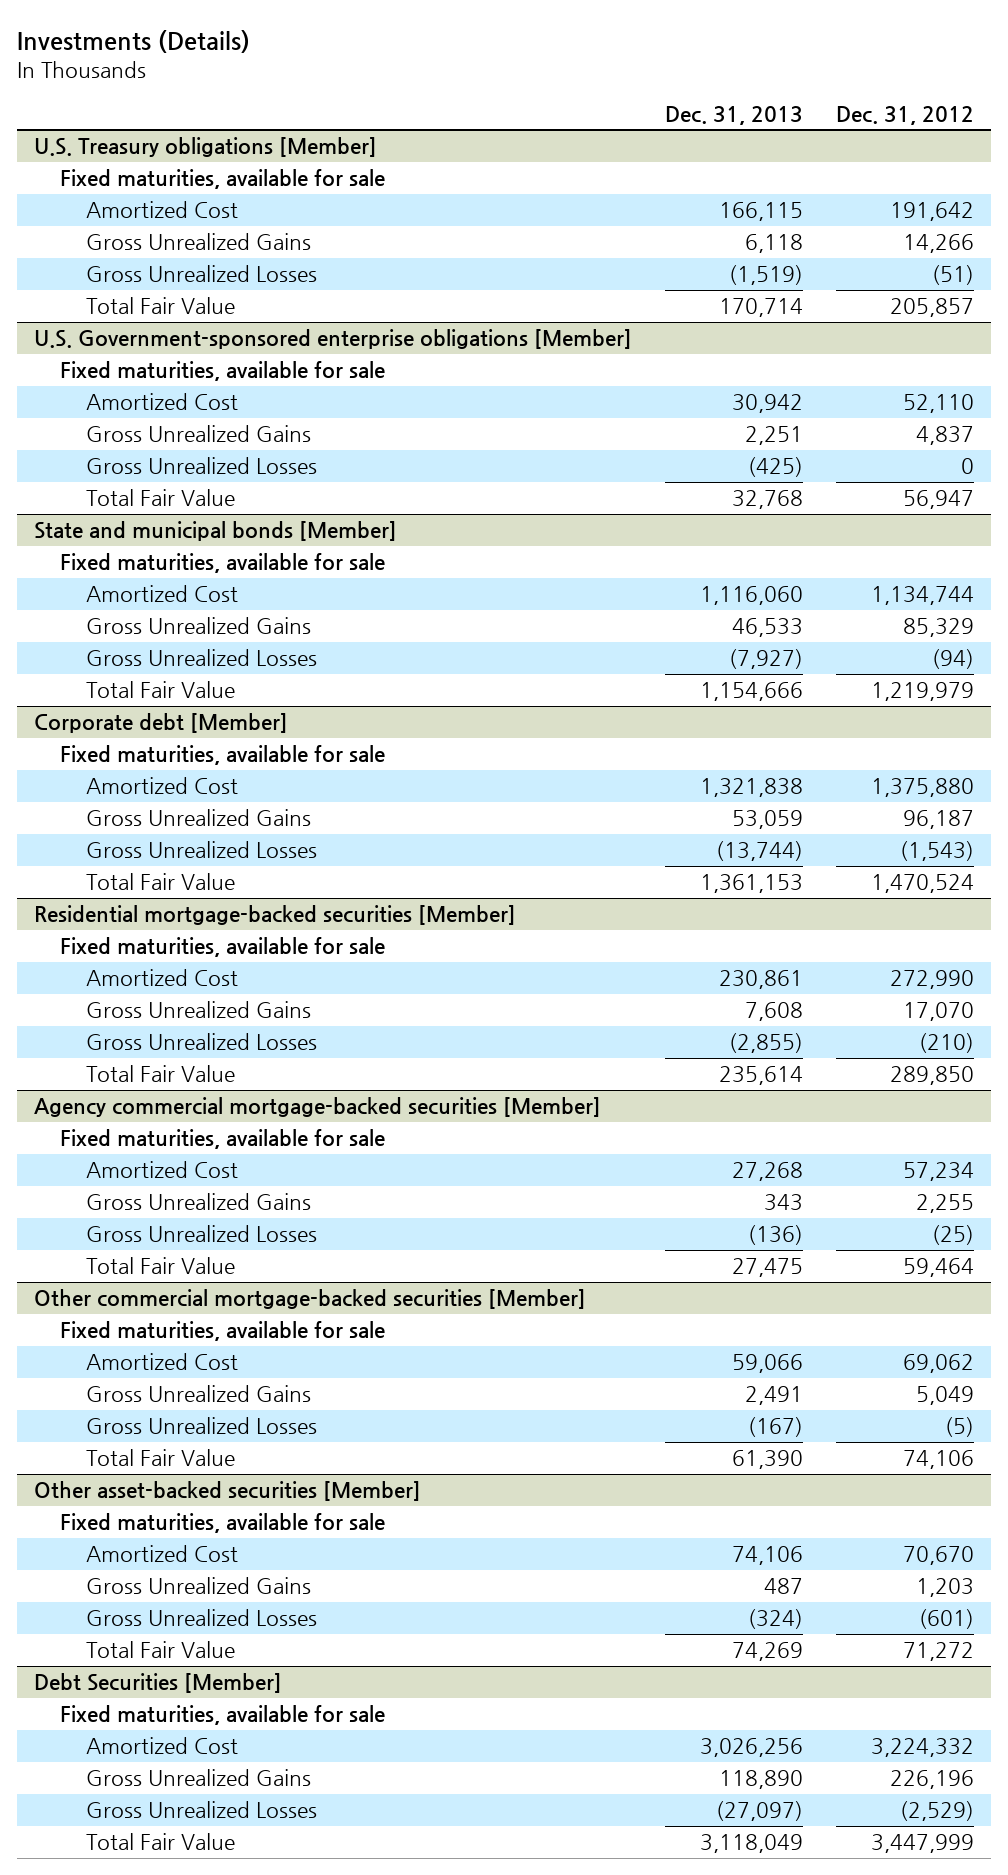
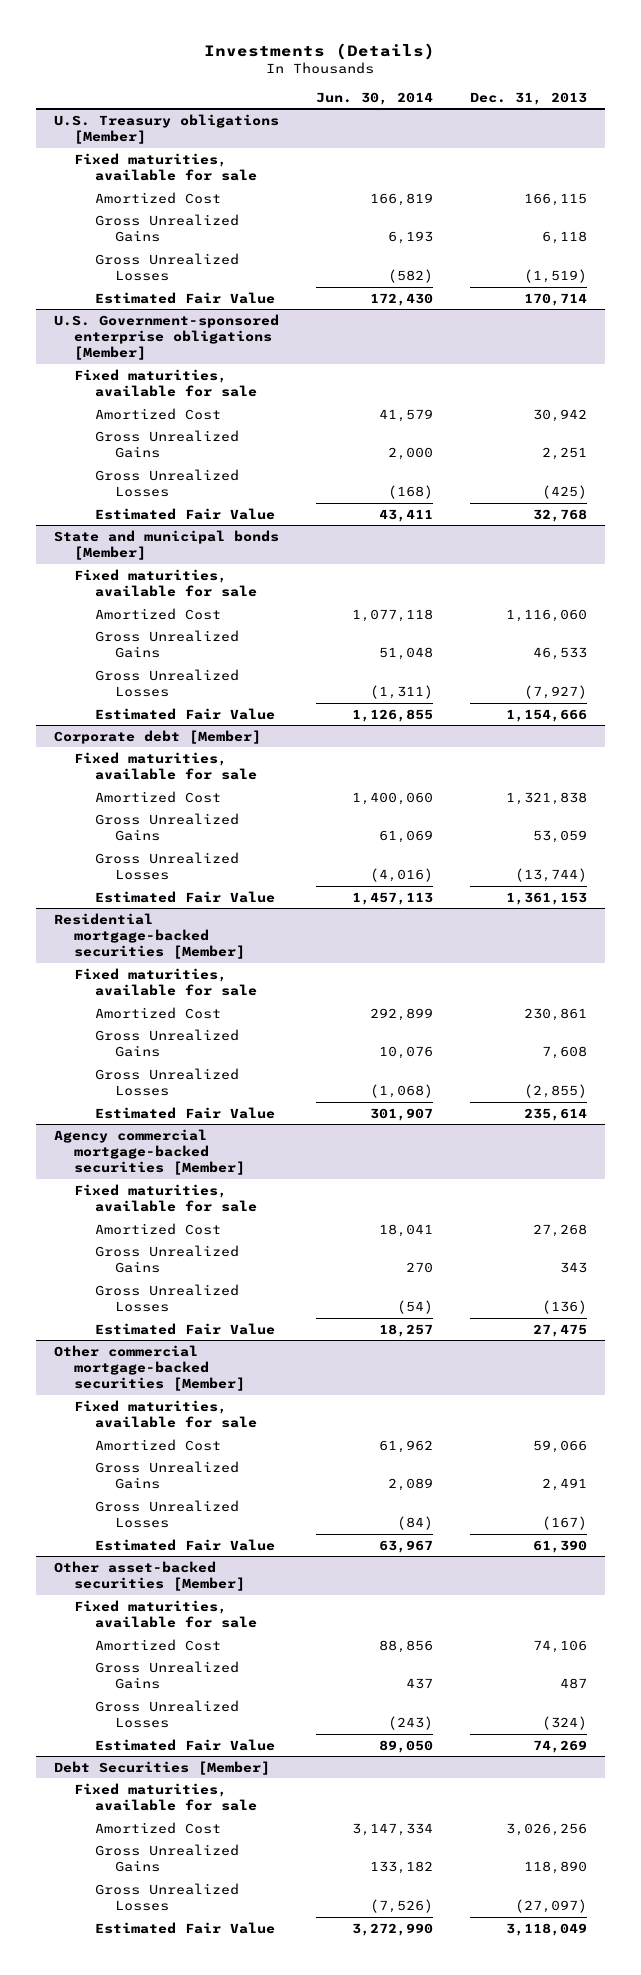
[836,105,975,125] Dec. 31, 2012 -> none
none -> [315,91,433,105] Jun. 30, 2014
[85,297,235,315] Total Fair Value -> [94,291,275,304] Estimated Fair Value
[85,489,235,507] Total Fair Value -> [94,507,275,520] Estimated Fair Value
[85,681,235,699] Total Fair Value -> [94,707,275,720] Estimated Fair Value
[85,873,235,891] Total Fair Value -> [94,890,275,903] Estimated Fair Value
[85,1065,235,1083] Total Fair Value -> [94,1106,275,1119] Estimated Fair Value
[85,1257,235,1275] Total Fair Value -> [94,1322,275,1335] Estimated Fair Value
[85,1449,235,1467] Total Fair Value -> [94,1538,275,1551] Estimated Fair Value
[85,1641,235,1659] Total Fair Value -> [94,1738,275,1751] Estimated Fair Value
[85,1833,235,1851] Total Fair Value -> [94,1921,275,1934] Estimated Fair Value

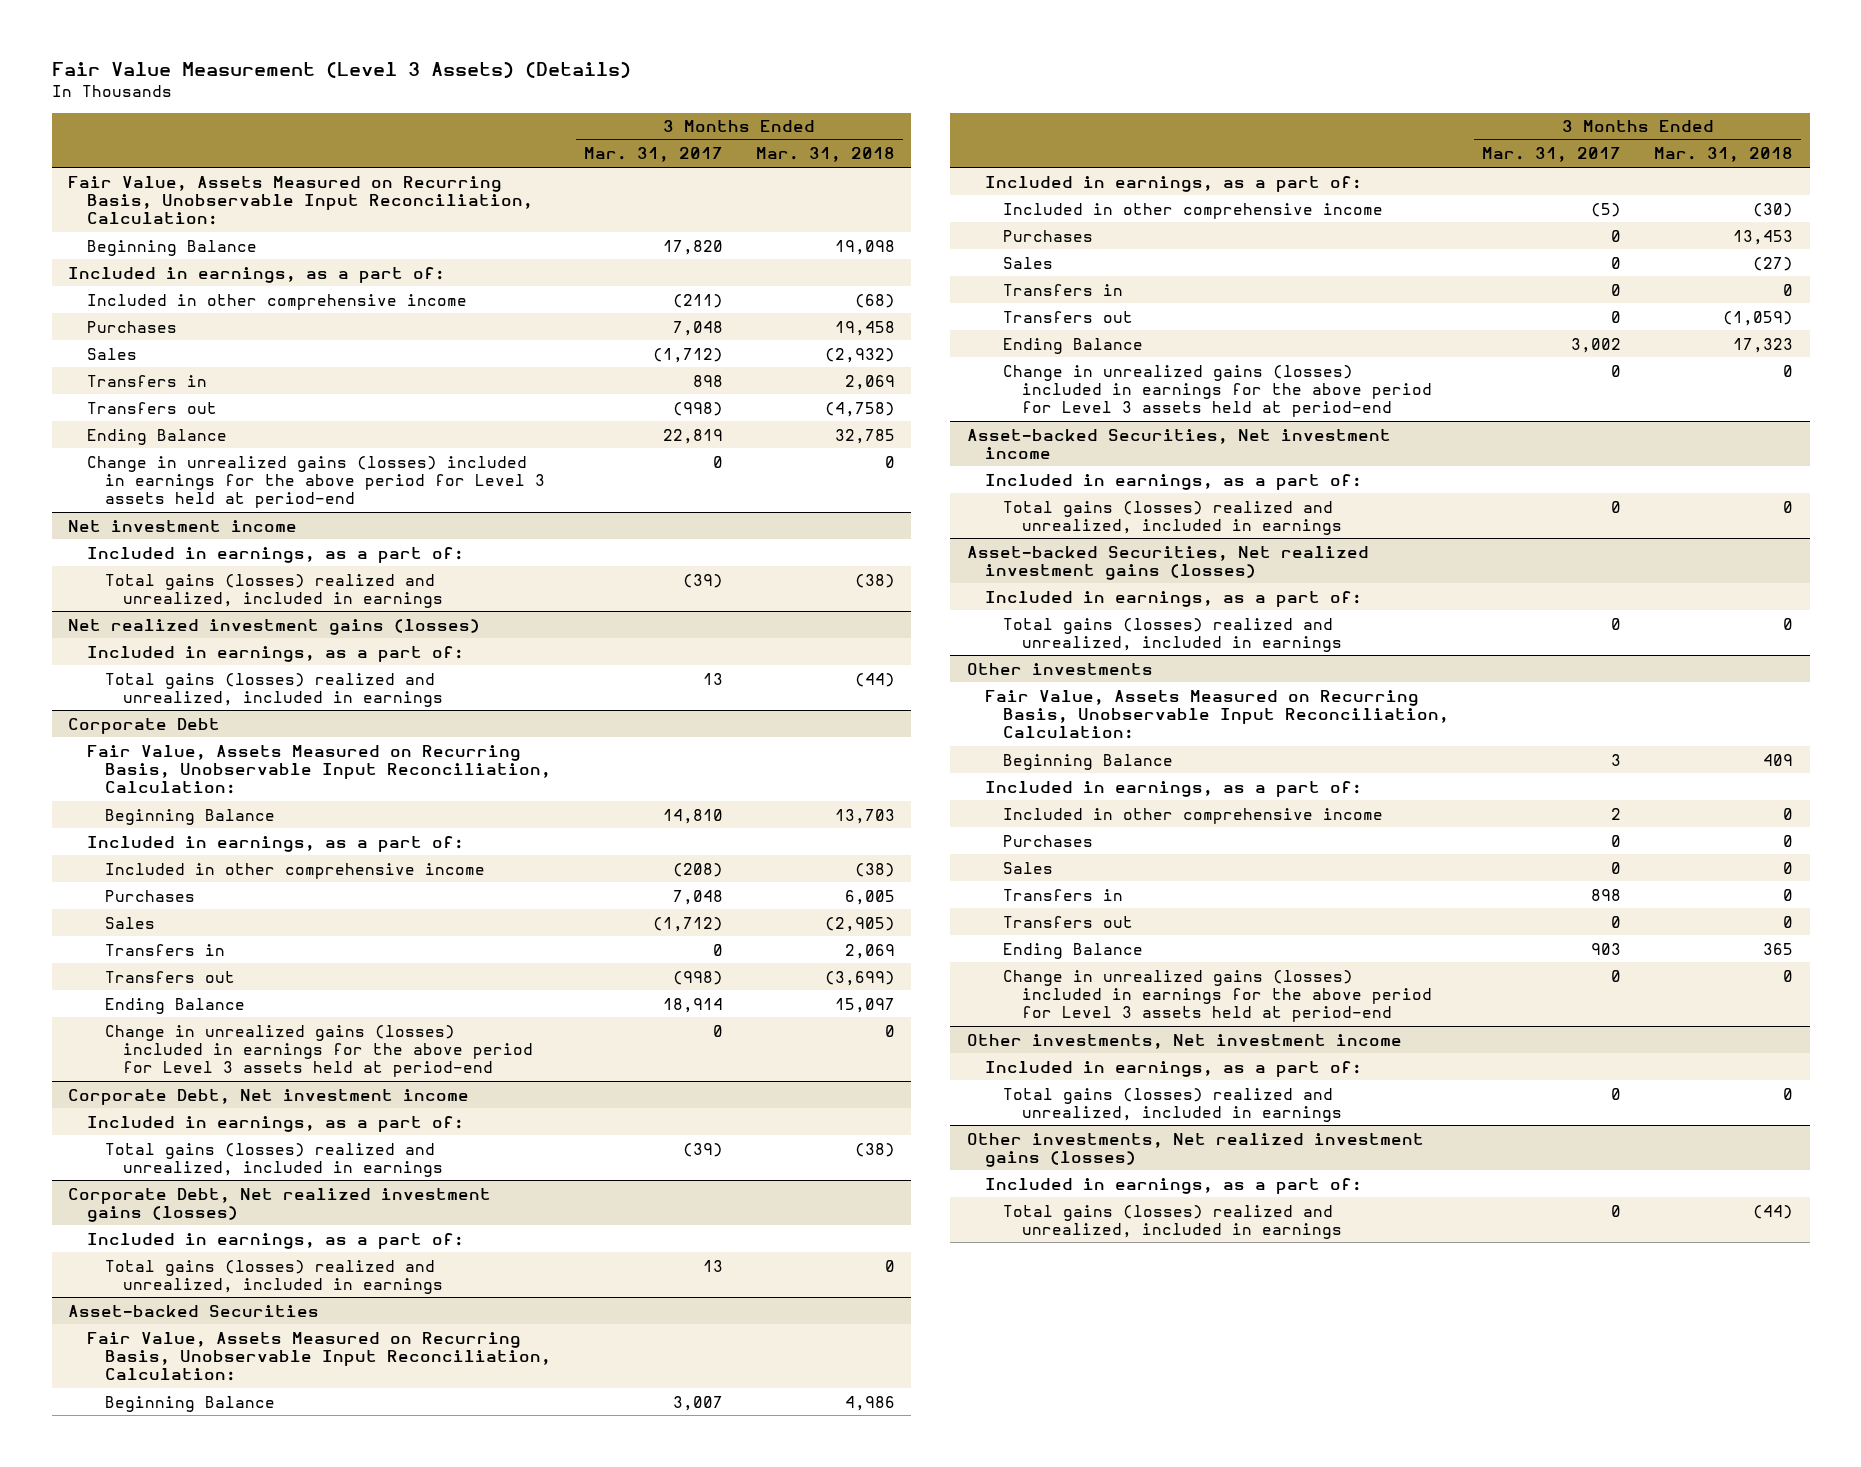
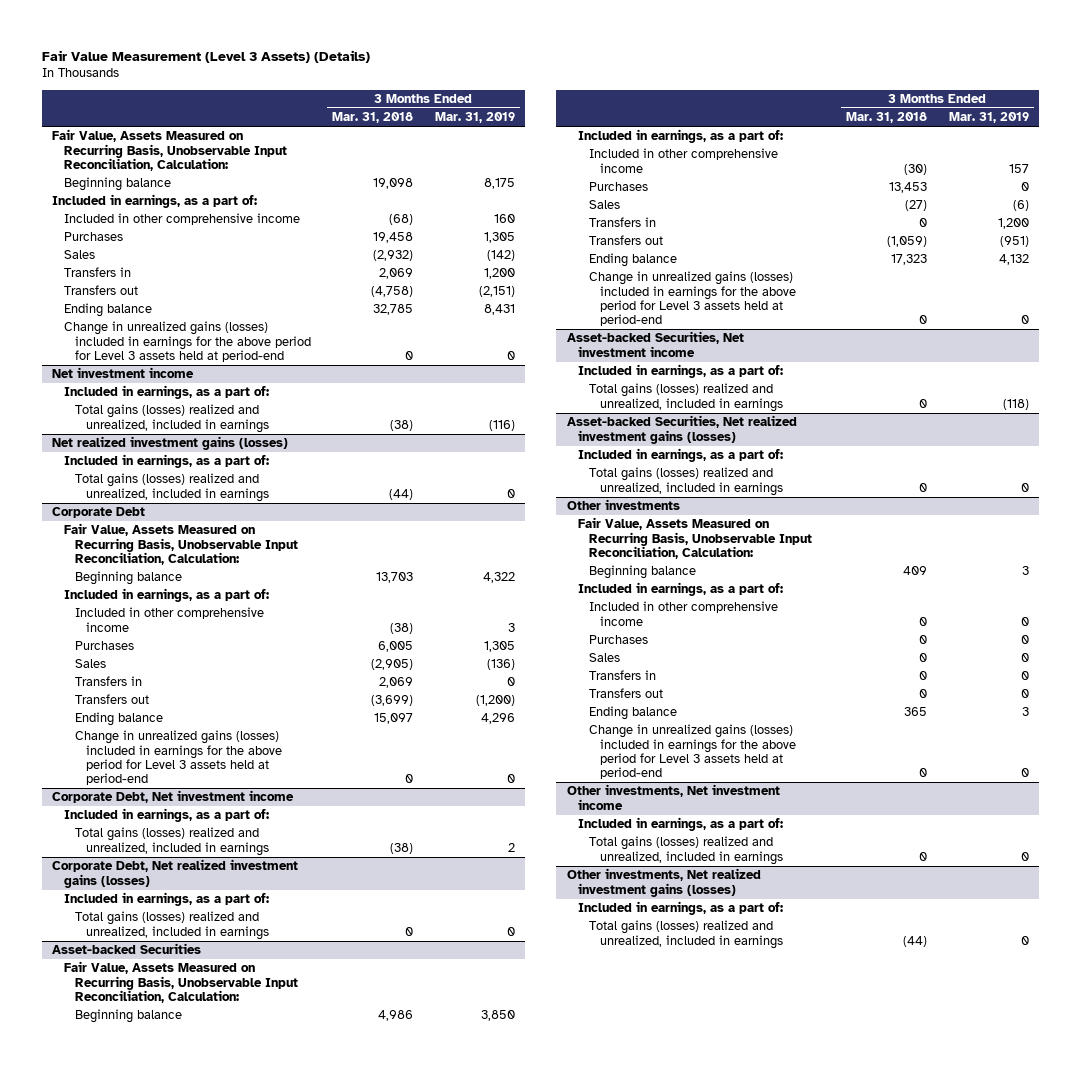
[583,147,723,163] Mar. 31, 2017 -> none
none -> [434,112,515,124] Mar. 31, 2019
[86,239,257,256] Beginning Balance -> [63,177,171,192] Beginning balance
[86,428,227,445] Ending Balance -> [63,303,152,318] Ending balance
[104,808,275,825] Beginning Balance -> [74,571,182,586] Beginning balance
[104,997,245,1014] Ending Balance -> [74,712,163,727] Ending balance
[104,1395,275,1412] Beginning Balance -> [74,1009,182,1024] Beginning balance
[1003,337,1144,354] Ending Balance -> [588,253,677,268] Ending balance
[1003,753,1174,770] Beginning Balance -> [588,565,696,580] Beginning balance
[1003,942,1144,959] Ending Balance -> [588,706,677,721] Ending balance

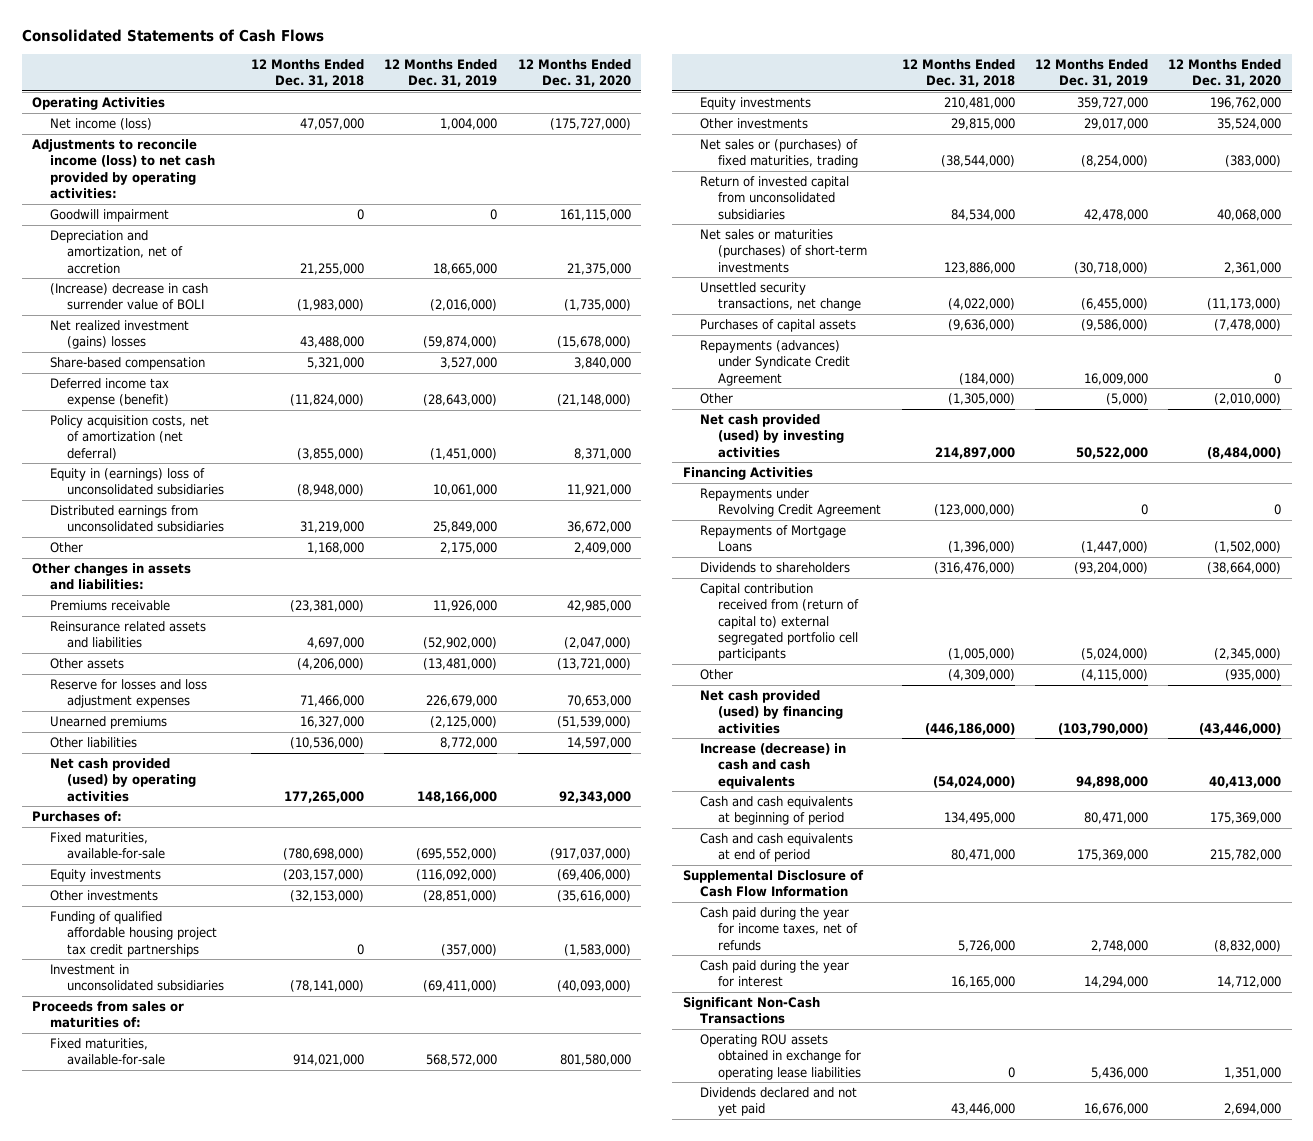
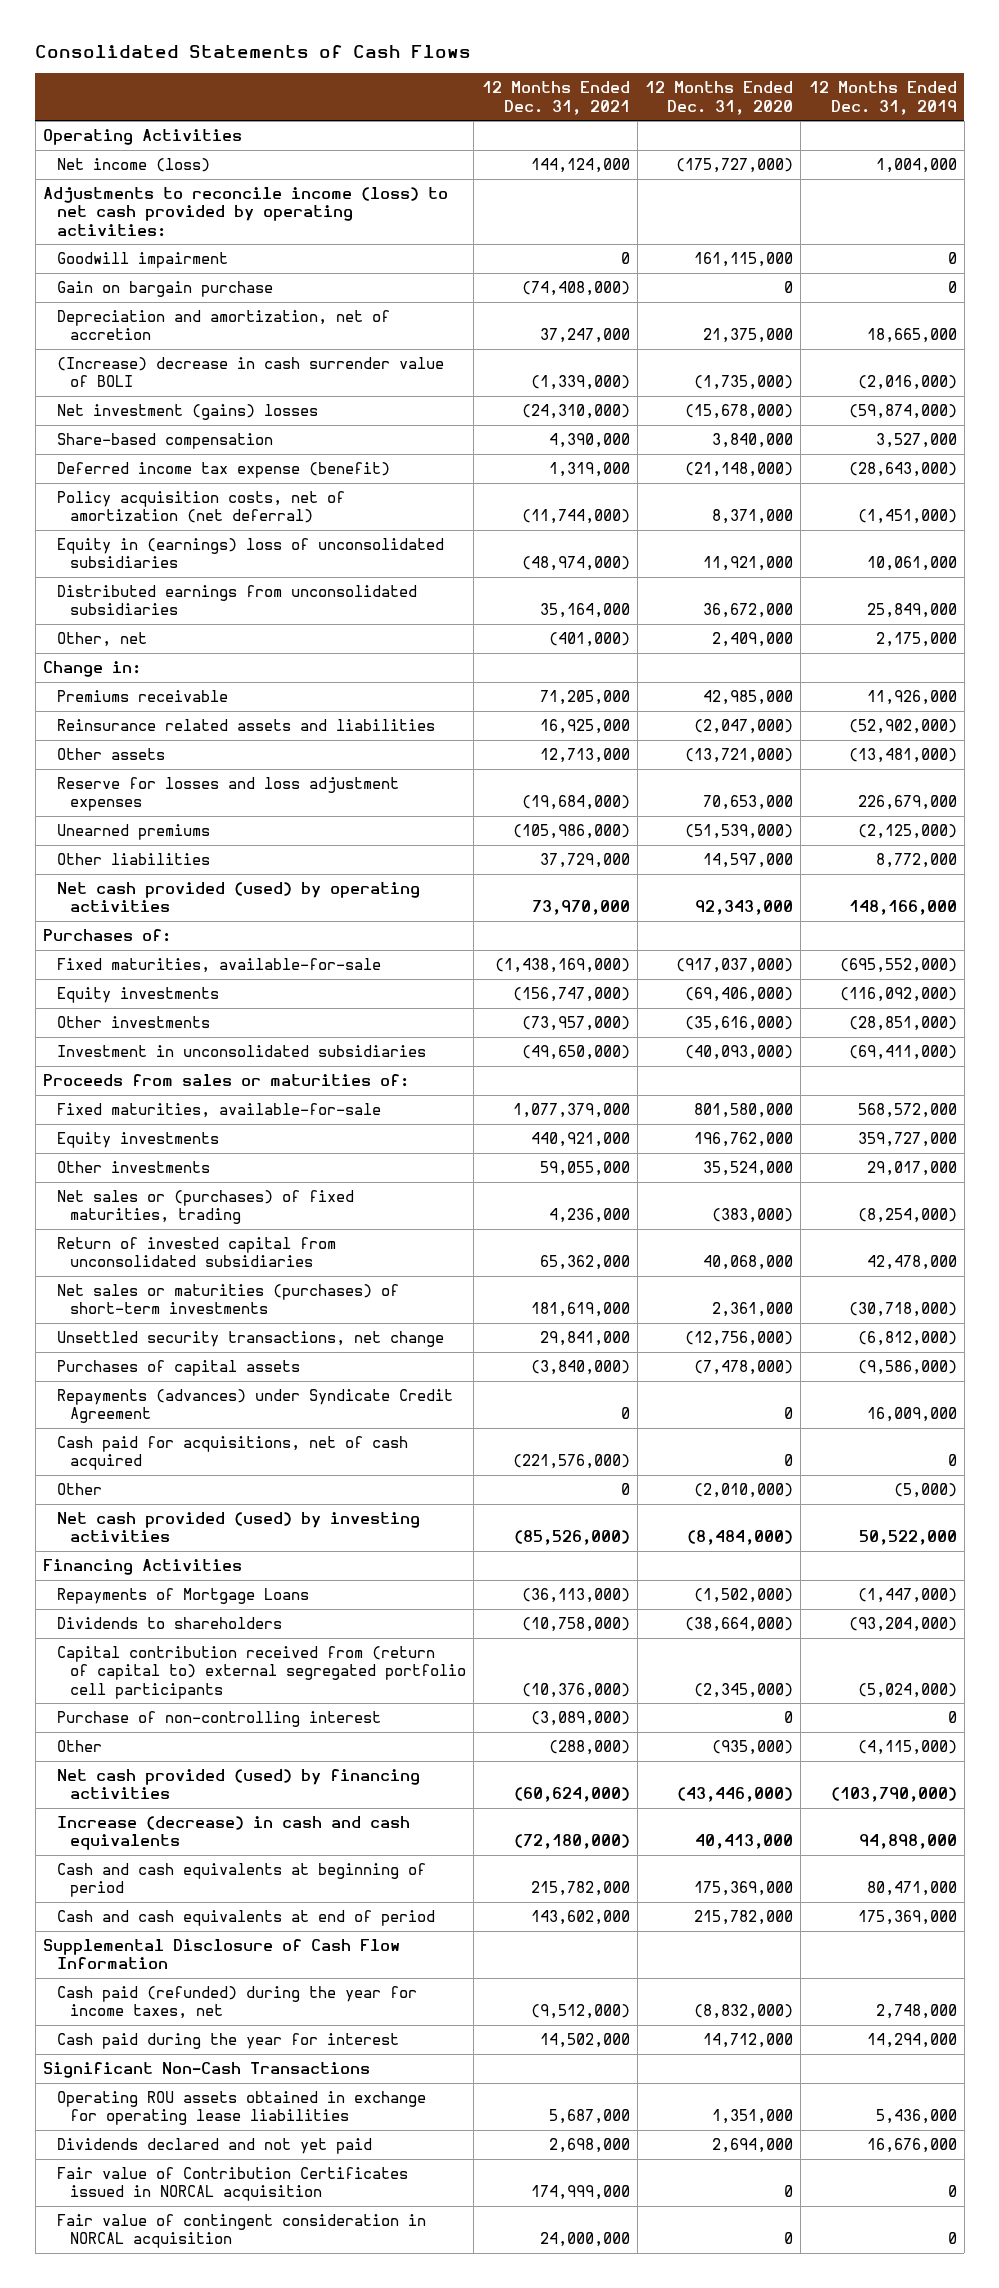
[250,58,364,88] 12 Months Ended Dec. 31, 2018 -> none
none -> [481,81,630,115] 12 Months Ended Dec. 31, 2021
none -> [56,281,273,298] Gain on bargain purchase
[49,320,189,350] Net realized investment (gains) losses -> [56,404,318,421] Net investment (gains) losses
[49,542,83,554] Other -> [56,632,147,648] Other, net
[31,563,191,591] Other changes in assets and liabilities: -> [42,661,141,678] Change in:
[49,911,218,957] Funding of qualified affordable housing project tax credit partnerships -> none
[1081,298,1149,311] (6,455,000) -> [857,1331,957,1347] (6,812,000)
[1207,298,1282,311] (11,173,000) -> [685,1331,794,1347] (12,756,000)
none -> [56,1436,408,1471] Cash paid for acquisitions, net of cash acquired
[700,488,882,518] Repayments under Revolving Credit Agreement -> none
none -> [56,1711,381,1728] Purchase of non-controlling interest
[700,907,859,951] Cash paid during the year for income taxes, net of refunds -> [56,1986,417,2020] Cash paid (refunded) during the year for income taxes, net
none -> [56,2167,408,2202] Fair value of Contribution Certificates issued in NORCAL acquisition
none -> [56,2214,426,2249] Fair value of contingent consideration in NORCAL acquisition

